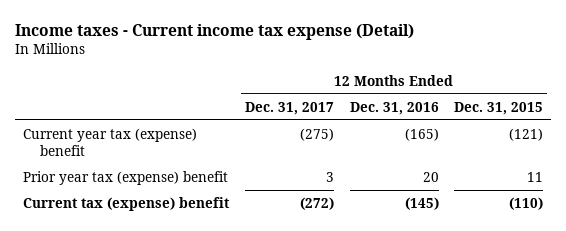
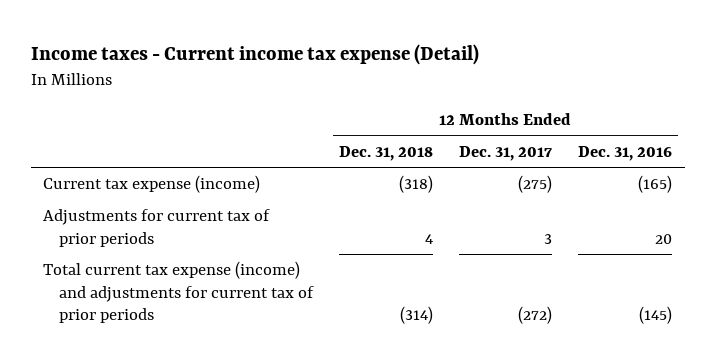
[454,101,544,115] Dec. 31, 2015 -> none
none -> [339,145,434,161] Dec. 31, 2018
[22,127,197,157] Current year tax (expense) benefit -> [43,175,261,194] Current tax expense (income)
[22,170,228,185] Prior year tax (expense) benefit -> [43,209,271,247] Adjustments for current tax of prior periods
[22,196,230,211] Current tax (expense) benefit -> [43,261,315,324] Total current tax expense (income) and adjustments for current tax of prior periods

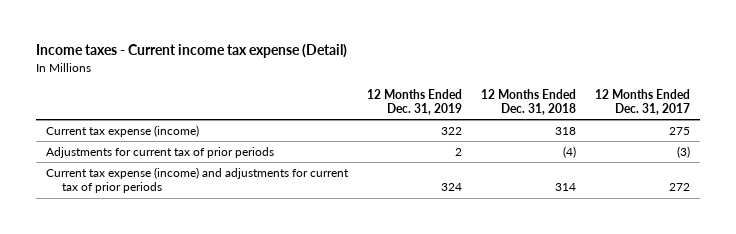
[577,145,672,161] Dec. 31, 2016 -> none
none -> [366,88,462,116] 12 Months Ended Dec. 31, 2019
[399,175,434,194] (318) -> [555,126,577,135] 318
[517,175,552,194] (275) -> [669,126,691,135] 275
[425,233,434,244] 4 -> [563,145,577,158] (4)
[543,233,552,244] 3 -> [677,145,691,158] (3)
[43,261,315,324] Total current tax expense (income) and adjustments for current tax of prior periods -> [45,166,349,194] Current tax expense (income) and adjustments for current tax of prior periods
[400,306,434,325] (314) -> [555,183,577,192] 314
[517,306,552,325] (272) -> [669,183,691,192] 272

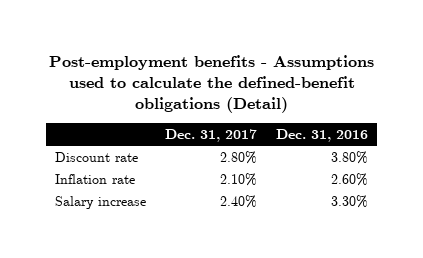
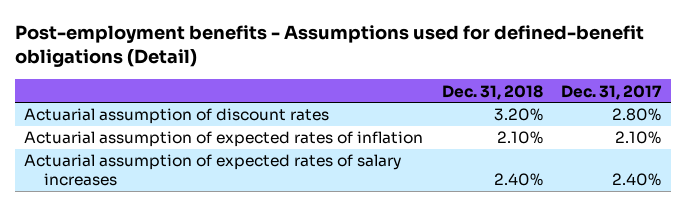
[48,55,374,114] Post-employment benefits - Assumptions used to calculate the defined-benefit obligations (Detail) -> [14,24,644,68] Post-employment benefits - Assumptions used for defined-benefit obligations (Detail)
[275,128,368,142] Dec. 31, 2016 -> none
none -> [441,84,543,100] Dec. 31, 2018
[55,195,147,209] Salary increase -> none
[55,151,139,162] Discount rate -> [23,108,329,125] Actuarial assumption of discount rates
[55,173,136,184] Inflation rate -> [23,131,423,148] Actuarial assumption of expected rates of inflation
none -> [23,154,401,187] Actuarial assumption of expected rates of salary increases

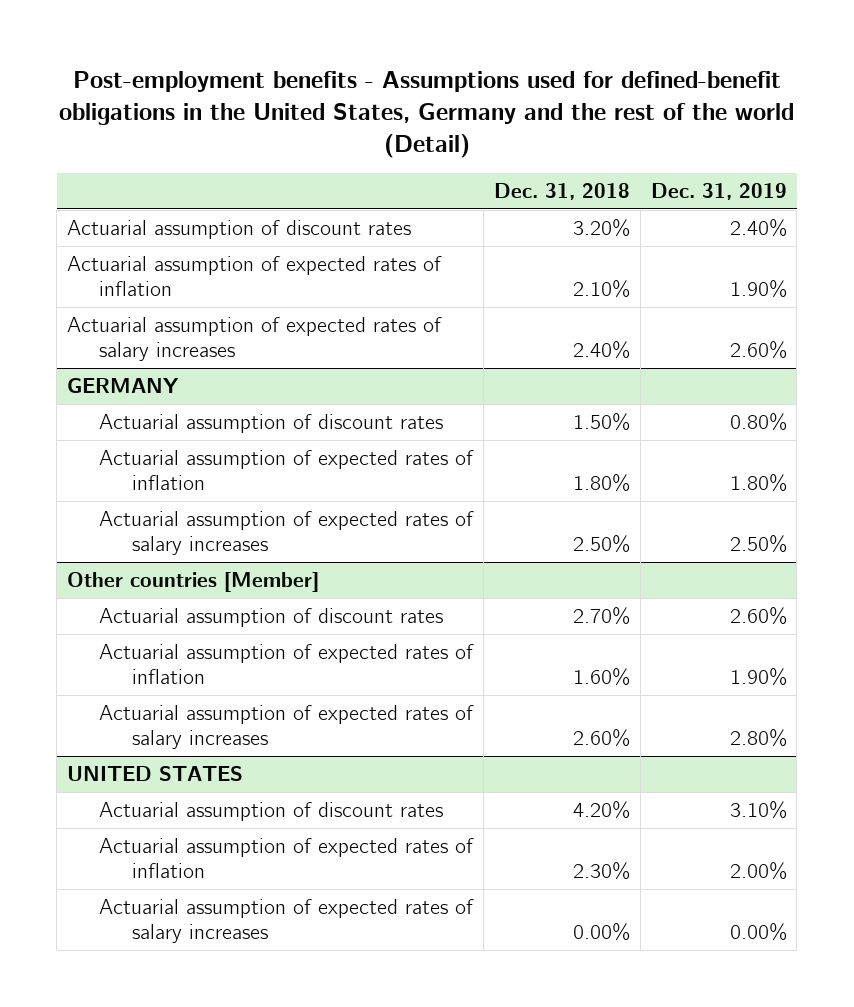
[14,24,644,68] Post-employment benefits - Assumptions used for defined-benefit obligations (Detail) -> [58,71,794,159] Post-employment benefits - Assumptions used for defined-benefit obligations in the United States, Germany and the rest of the world (Detail)
[561,84,663,100] Dec. 31, 2017 -> none
none -> [650,183,787,201] Dec. 31, 2019
none -> [66,378,179,394] GERMANY
none -> [99,414,444,434] Actuarial assumption of discount rates
none -> [99,450,475,491] Actuarial assumption of expected rates of inflation
none -> [99,511,475,556] Actuarial assumption of expected rates of salary increases
none -> [66,572,319,593] Other countries [Member]
none -> [99,608,444,628] Actuarial assumption of discount rates
none -> [99,644,475,685] Actuarial assumption of expected rates of inflation
none -> [99,705,475,750] Actuarial assumption of expected rates of salary increases
none -> [66,766,243,782] UNITED STATES
none -> [99,802,444,822] Actuarial assumption of discount rates
none -> [99,838,475,879] Actuarial assumption of expected rates of inflation
none -> [99,899,475,944] Actuarial assumption of expected rates of salary increases

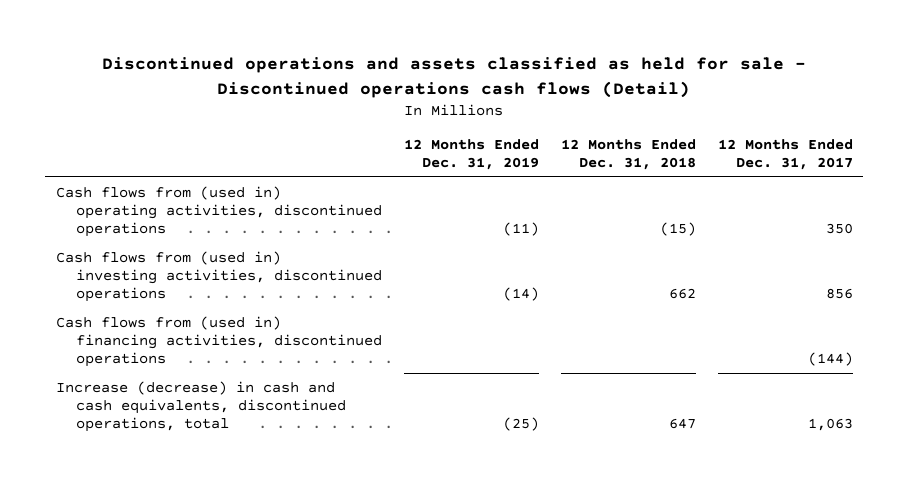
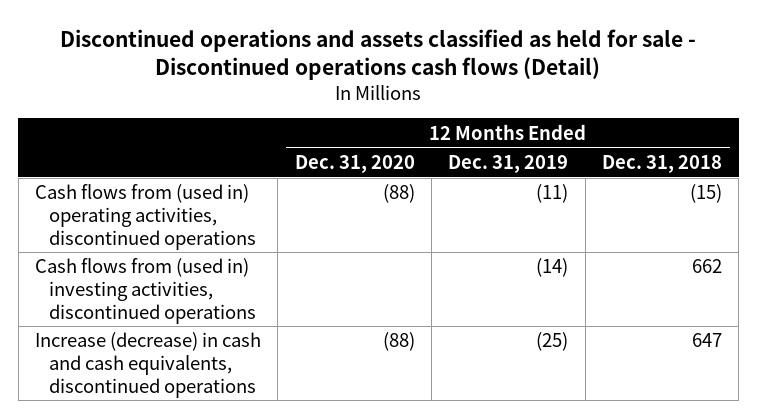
[717,138,853,171] 12 Months Ended Dec. 31, 2017 -> none
none -> [294,154,415,173] Dec. 31, 2020
[55,315,383,368] Cash flows from (used in) financing activities, discontinued operations -> none
[55,380,347,433] Increase (decrease) in cash and cash equivalents, discontinued operations, total -> [35,332,262,398] Increase (decrease) in cash and cash equivalents, discontinued operations

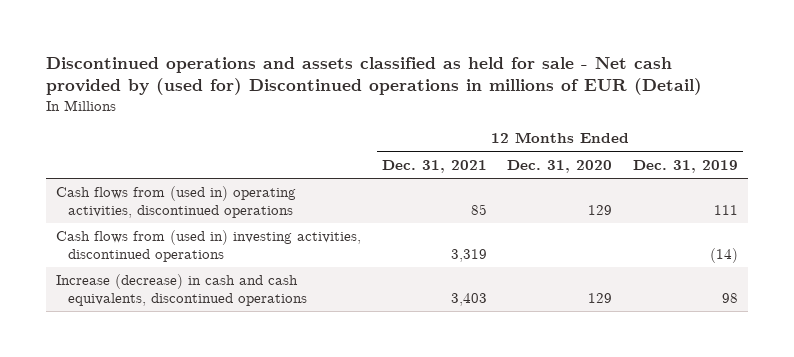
[60,28,697,81] Discontinued operations and assets classified as held for sale - Discontinued operations cash flows (Detail) -> [46,56,703,96] Discontinued operations and assets classified as held for sale - Net cash provided by (used for) Discontinued operations in millions of EUR (Detail)
[601,154,722,173] Dec. 31, 2018 -> none
none -> [381,159,487,173] Dec. 31, 2021
[382,184,415,204] (88) -> [588,204,613,215] 129
[536,184,569,204] (11) -> [714,204,739,215] 111
[382,332,415,352] (88) -> [588,292,613,303] 129
[536,332,569,352] (25) -> [722,292,739,303] 98

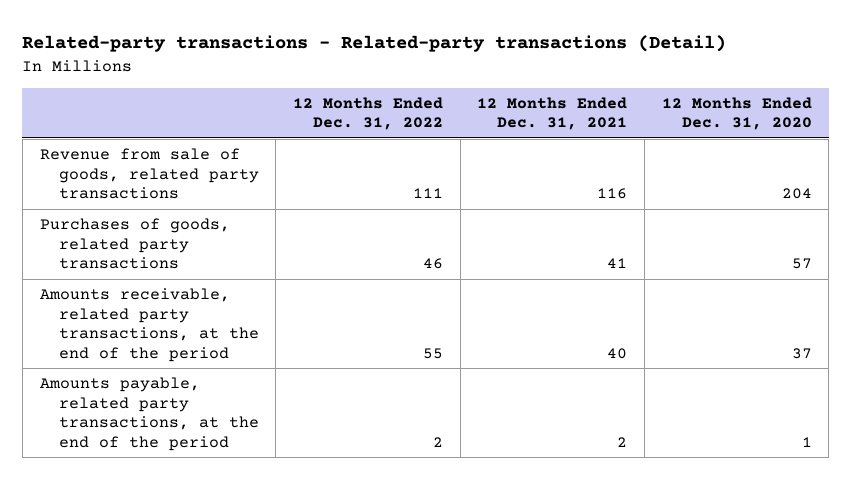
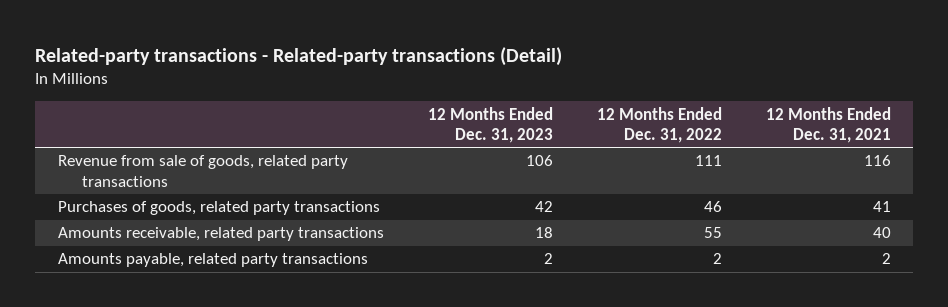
[661,96,812,131] 12 Months Ended Dec. 31, 2020 -> none
none -> [427,106,553,143] 12 Months Ended Dec. 31, 2023
[39,288,259,362] Amounts receivable, related party transactions, at the end of the period -> [57,227,384,242] Amounts receivable, related party transactions
[39,377,259,451] Amounts payable, related party transactions, at the end of the period -> [57,253,368,268] Amounts payable, related party transactions

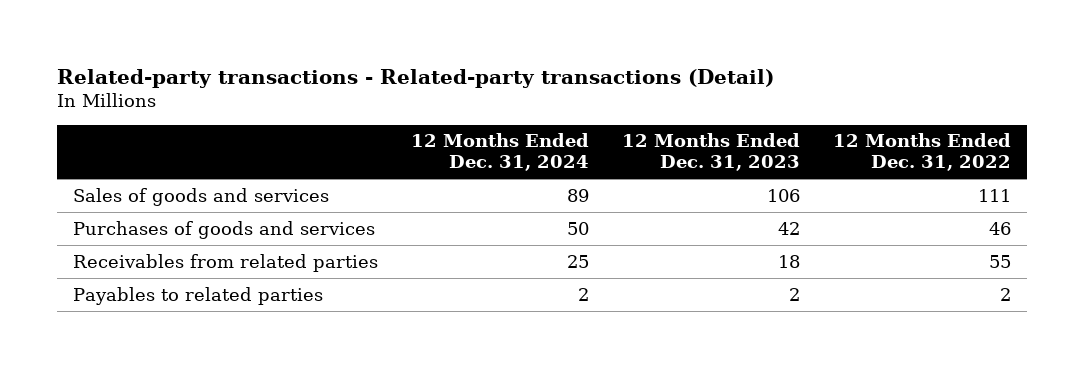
[765,106,891,143] 12 Months Ended Dec. 31, 2021 -> none
none -> [410,133,589,172] 12 Months Ended Dec. 31, 2024
[57,155,348,187] Revenue from sale of goods, related party transactions -> [72,187,329,206] Sales of goods and services
[57,201,380,216] Purchases of goods, related party transactions -> [72,220,375,239] Purchases of goods and services
[57,227,384,242] Amounts receivable, related party transactions -> [72,253,378,272] Receivables from related parties
[57,253,368,268] Amounts payable, related party transactions -> [72,286,323,305] Payables to related parties

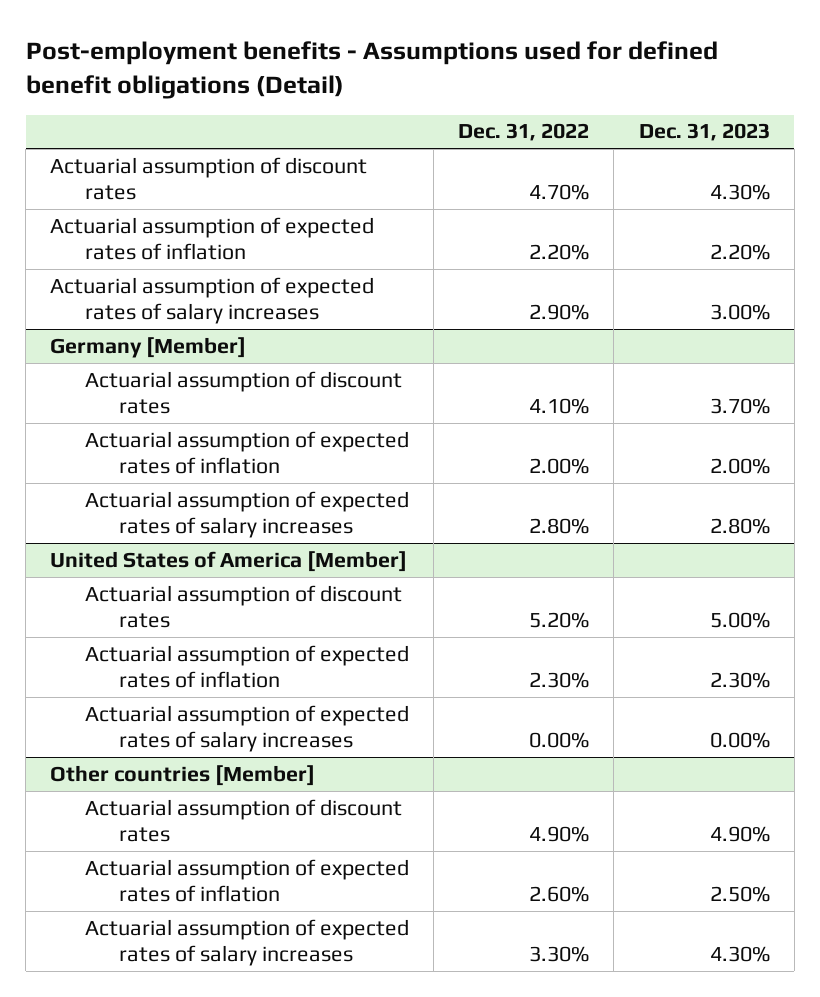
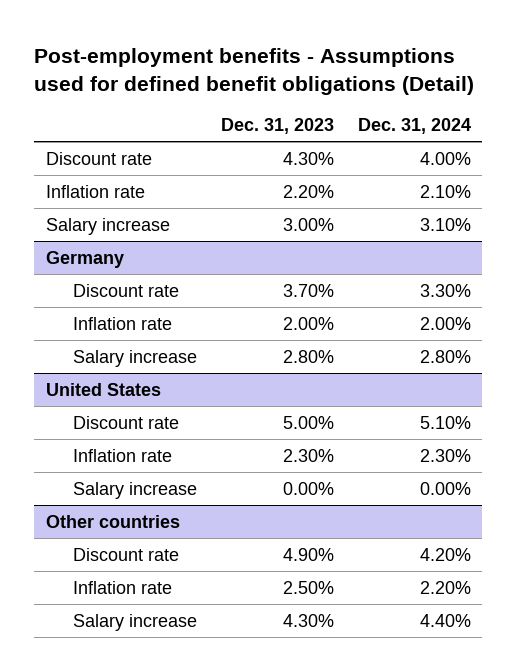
[458,123,590,142] Dec. 31, 2022 -> none
none -> [357,118,471,135] Dec. 31, 2024
[50,156,368,200] Actuarial assumption of discount rates -> [46,151,153,165] Discount rate
[50,216,375,260] Actuarial assumption of expected rates of inflation -> [46,184,146,198] Inflation rate
[50,276,375,324] Actuarial assumption of expected rates of salary increases -> [46,217,171,235] Salary increase
[50,336,247,358] Germany [Member] -> [46,250,125,268] Germany
[84,370,402,414] Actuarial assumption of discount rates -> [73,283,180,297] Discount rate
[84,430,409,474] Actuarial assumption of expected rates of inflation -> [73,316,173,330] Inflation rate
[84,490,409,538] Actuarial assumption of expected rates of salary increases -> [73,349,198,367] Salary increase
[50,550,408,572] United States of America [Member] -> [46,382,162,396] United States
[84,584,402,628] Actuarial assumption of discount rates -> [73,415,180,429] Discount rate
[84,644,409,688] Actuarial assumption of expected rates of inflation -> [73,448,173,462] Inflation rate
[84,704,409,752] Actuarial assumption of expected rates of salary increases -> [73,481,198,499] Salary increase
[50,764,316,786] Other countries [Member] -> [46,514,181,528] Other countries
[84,798,402,842] Actuarial assumption of discount rates -> [73,547,180,561] Discount rate
[84,858,409,902] Actuarial assumption of expected rates of inflation -> [73,580,173,594] Inflation rate
[84,918,409,966] Actuarial assumption of expected rates of salary increases -> [73,613,198,631] Salary increase

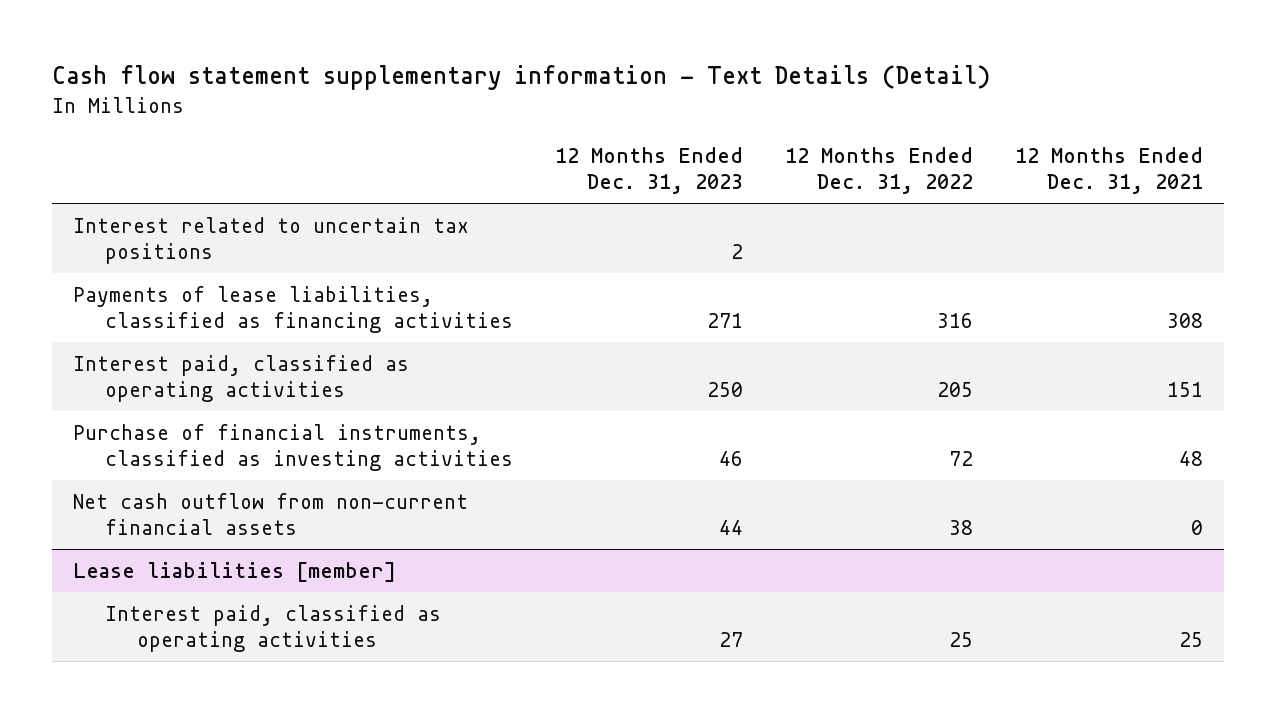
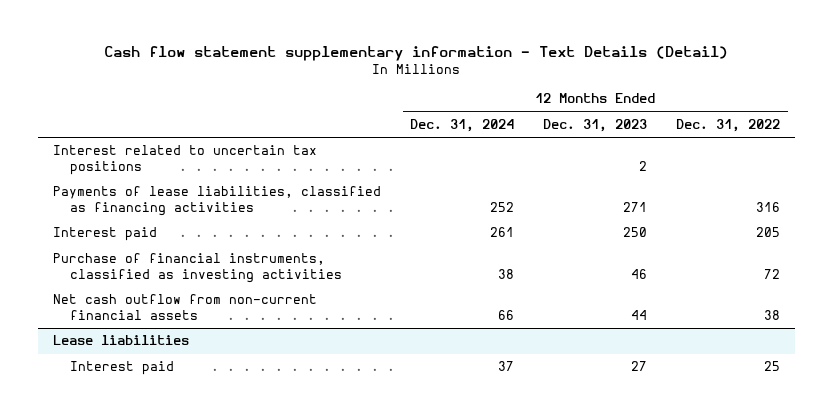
[1014,146,1203,195] 12 Months Ended Dec. 31, 2021 -> none
none -> [409,118,514,132] Dec. 31, 2024
[72,354,409,403] Interest paid, classified as operating activities -> [52,227,157,242] Interest paid
[72,561,396,582] Lease liabilities [member] -> [52,335,189,346] Lease liabilities
[104,604,441,653] Interest paid, classified as operating activities -> [70,361,175,376] Interest paid

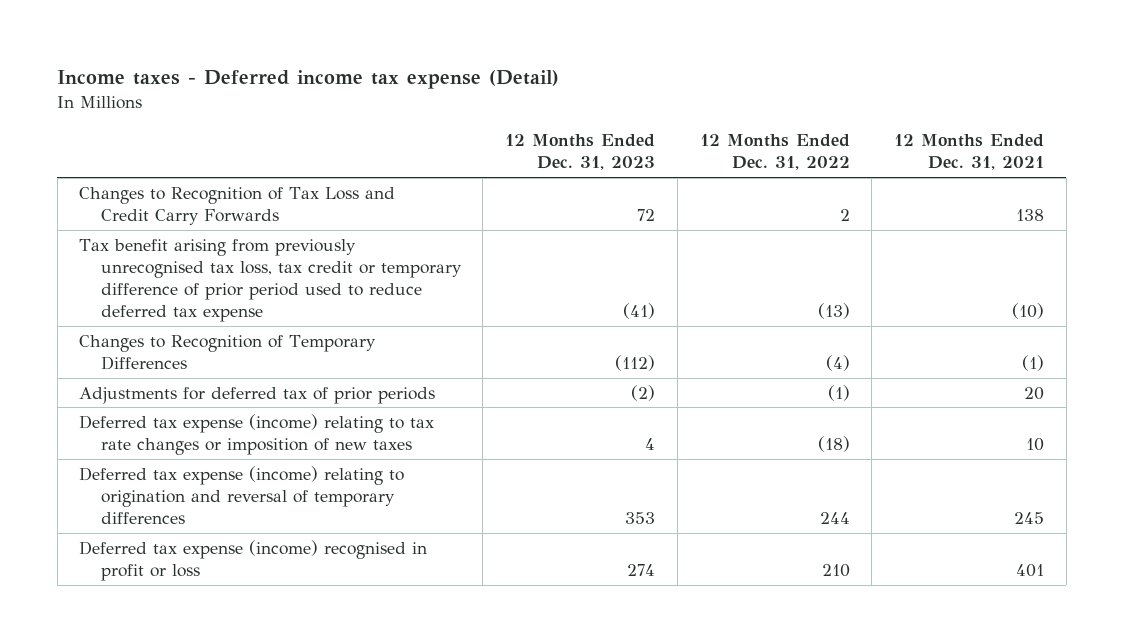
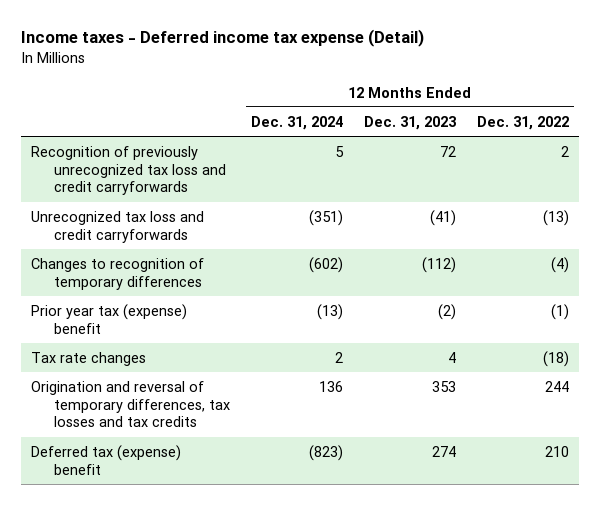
[894,134,1045,171] 12 Months Ended Dec. 31, 2021 -> none
none -> [250,115,343,130] Dec. 31, 2024
[79,186,396,225] Changes to Recognition of Tax Loss and Credit Carry Forwards -> [31,145,227,196] Recognition of previously unrecognized tax loss and credit carryforwards
[79,238,462,323] Tax benefit arising from previously unrecognised tax loss, tax credit or temporary difference of prior period used to reduce deferred tax expense -> [31,210,205,243] Unrecognized tax loss and credit carryforwards
[79,334,377,370] Changes to Recognition of Temporary Differences -> [31,257,205,290] Changes to recognition of temporary differences
[79,386,436,404] Adjustments for deferred tax of prior periods -> [31,303,188,334] Prior year tax (expense) benefit
[79,413,435,455] Deferred tax expense (income) relating to tax rate changes or imposition of new taxes -> [31,351,147,366] Tax rate changes
[79,465,405,525] Deferred tax expense (income) relating to origination and reversal of temporary differences -> [31,380,231,428] Origination and reversal of temporary differences, tax losses and tax credits
[79,539,428,581] Deferred tax expense (income) recognised in profit or loss -> [31,444,182,475] Deferred tax (expense) benefit

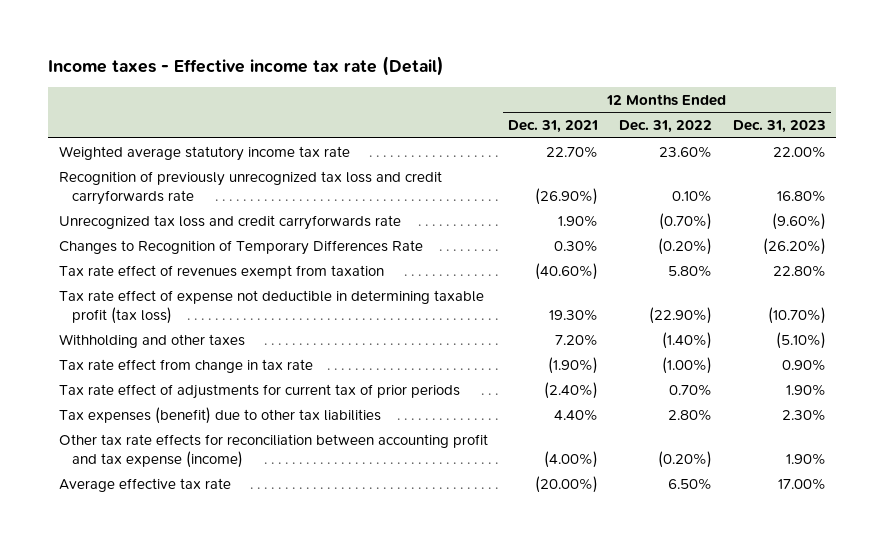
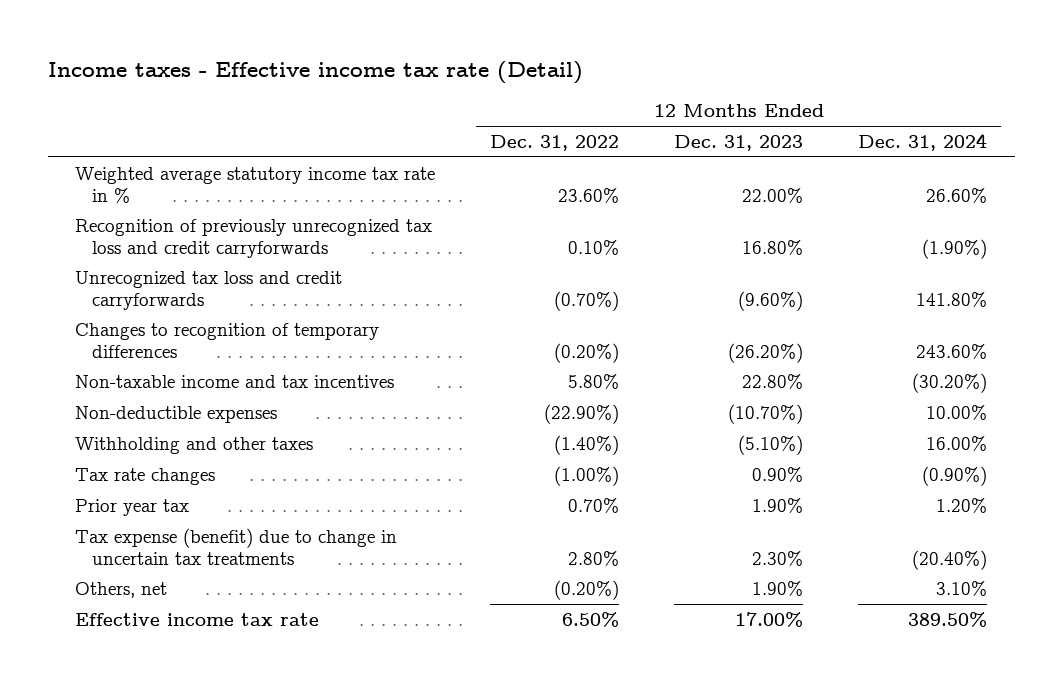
[508,120,599,134] Dec. 31, 2021 -> none
none -> [858,132,988,151] Dec. 31, 2024
[58,145,350,161] Weighted average statutory income tax rate -> [75,166,436,203] Weighted average statutory income tax rate in %
[58,170,442,205] Recognition of previously unrecognized tax loss and credit carryforwards rate -> [75,218,433,258] Recognition of previously unrecognized tax loss and credit carryforwards
[58,214,401,230] Unrecognized tax loss and credit carryforwards rate -> [75,270,343,310] Unrecognized tax loss and credit carryforwards
[58,239,423,255] Changes to Recognition of Temporary Differences Rate -> [75,322,380,358] Changes to recognition of temporary differences
[58,264,384,279] Tax rate effect of revenues exempt from taxation -> [75,374,395,388] Non-taxable income and tax incentives
[58,289,484,324] Tax rate effect of expense not deductible in determining taxable profit (tax loss) -> [75,405,278,423] Non-deductible expenses
[58,358,313,373] Tax rate effect from change in tax rate -> [75,467,216,485] Tax rate changes
[58,383,460,399] Tax rate effect of adjustments for current tax of prior periods -> [75,498,190,516] Prior year tax
[58,406,381,424] Tax expenses (benefit) due to other tax liabilities -> [75,527,398,565] Tax expense (benefit) due to change in uncertain tax treatments
[58,433,488,468] Other tax rate effects for reconciliation between accounting profit and tax expense (income) -> [75,581,168,598] Others, net
[58,477,231,492] Average effective tax rate -> [75,612,320,626] Effective income tax rate

